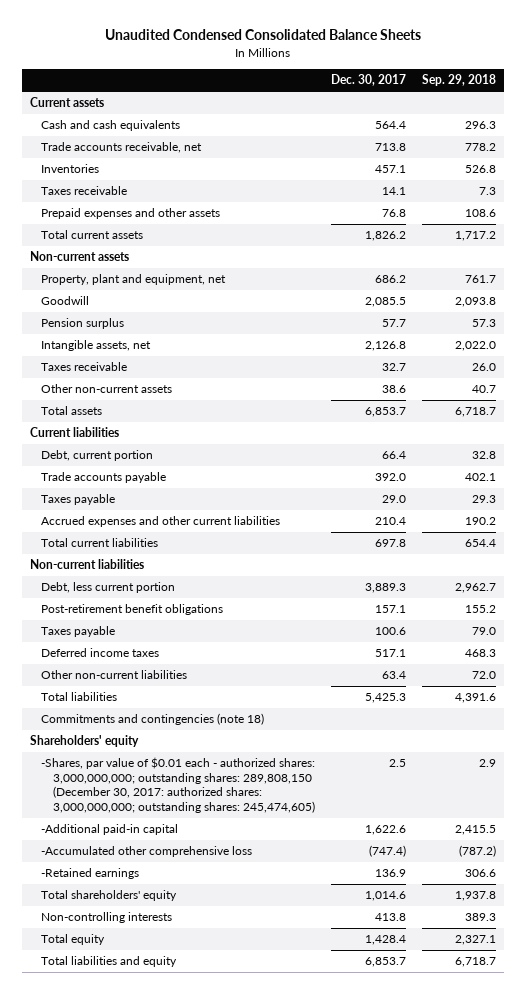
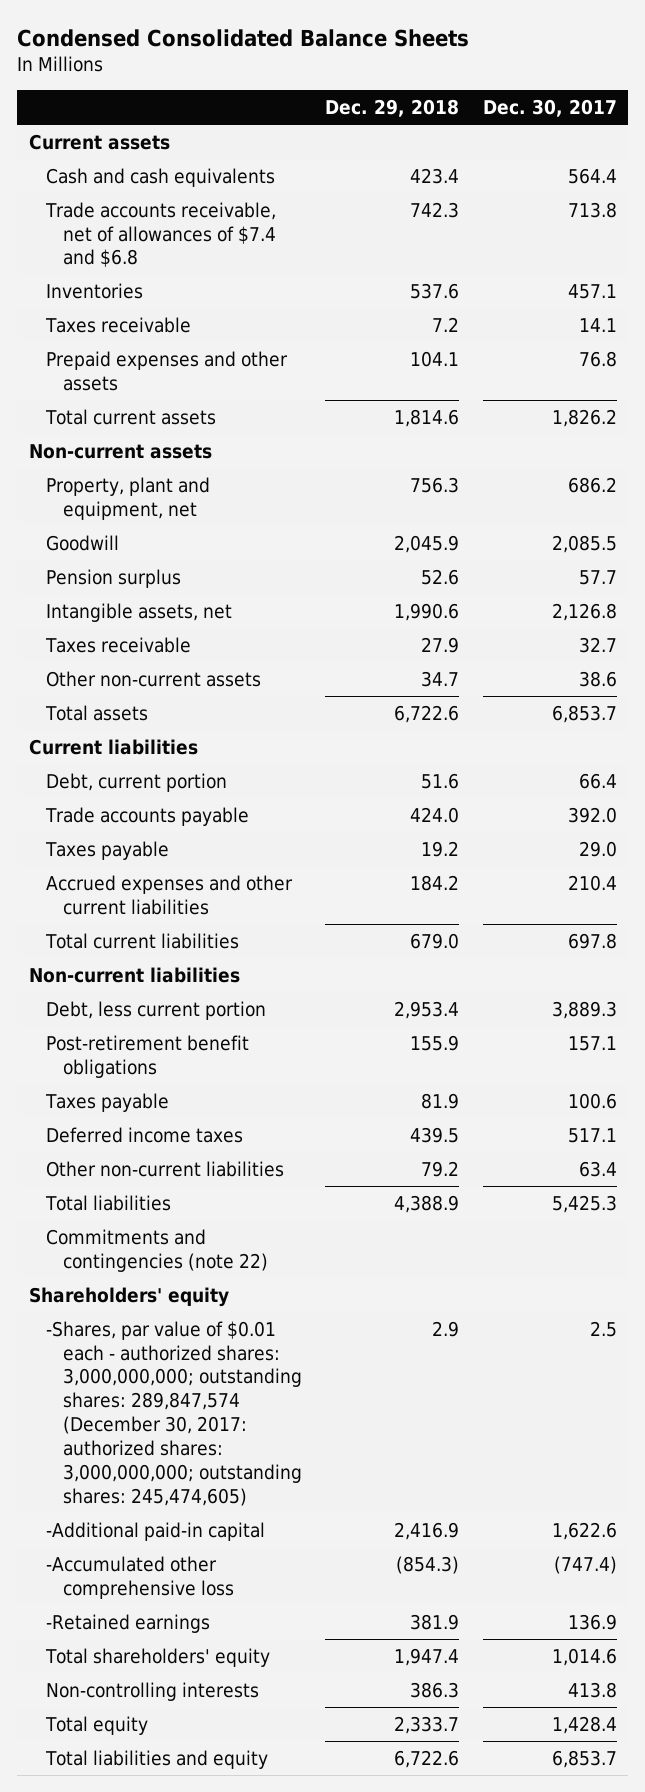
[104,29,421,41] Unaudited Condensed Consolidated Balance Sheets -> [17,29,470,48] Condensed Consolidated Balance Sheets
[421,74,496,87] Sep. 29, 2018 -> none
none -> [325,98,460,117] Dec. 29, 2018
[41,142,203,154] Trade accounts receivable, net -> [45,201,277,268] Trade accounts receivable, net of allowances of $7.4 and $6.8
[41,713,265,726] Commitments and contingencies (note 18) -> [46,1228,269,1272] Commitments and contingencies (note 22)
[41,757,316,813] -Shares, par value of $0.01 each - authorized shares: 3,000,000,000; outstanding shares: 289,808,150 (December 30, 2017: authorized shares: 3,000,000,000; outstanding shares: 245,474,605) -> [46,1320,303,1506] -Shares, par value of $0.01 each - authorized shares: 3,000,000,000; outstanding shares: 289,847,574 (December 30, 2017: authorized shares: 3,000,000,000; outstanding shares: 245,474,605)

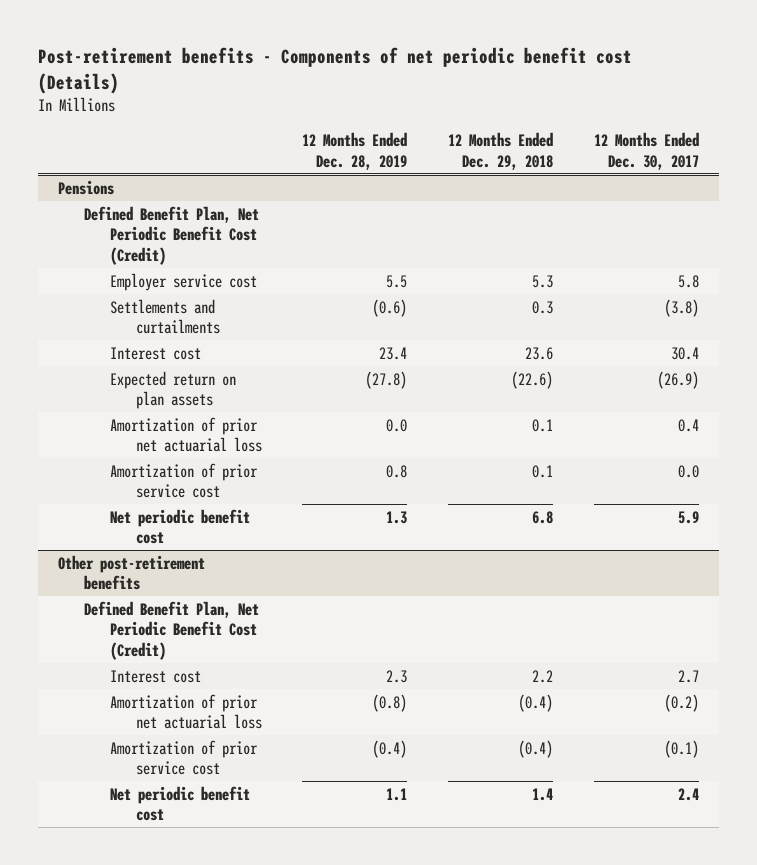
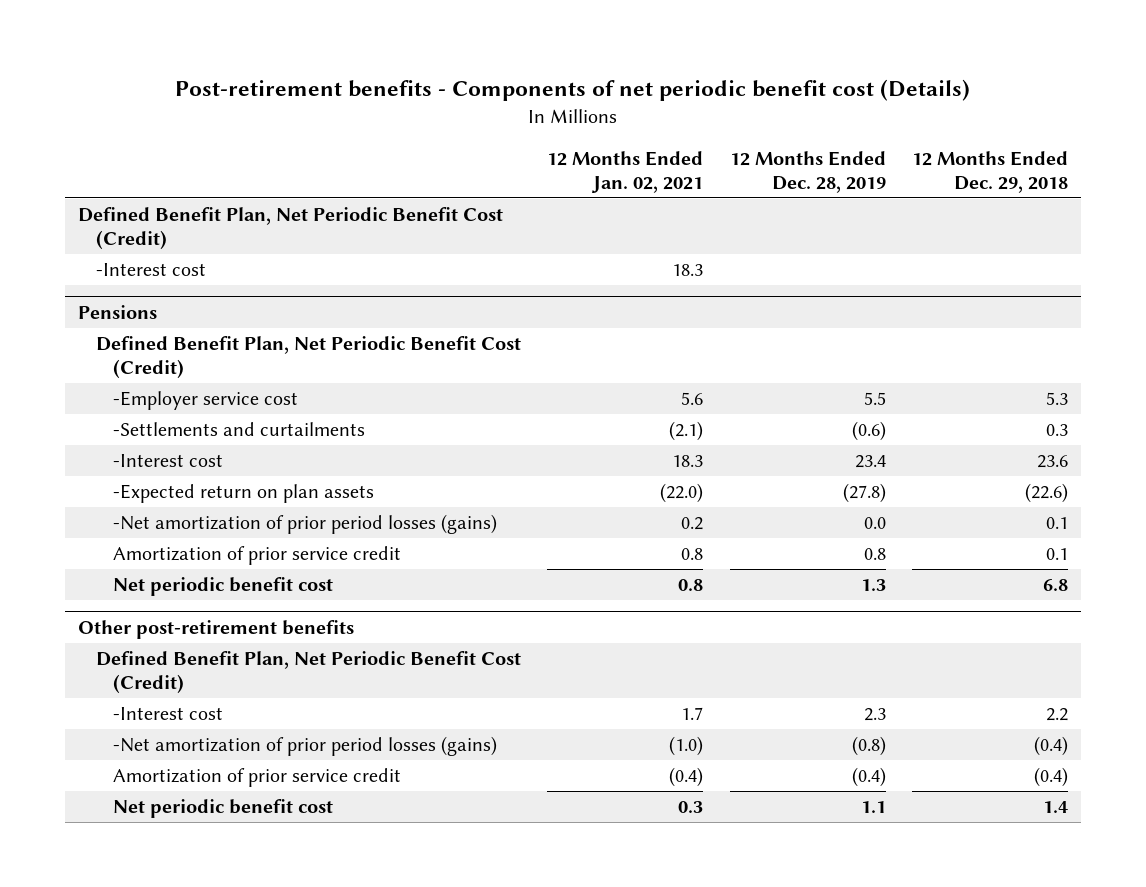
[593,132,699,170] 12 Months Ended Dec. 30, 2017 -> none
none -> [547,150,704,193] 12 Months Ended Jan. 02, 2021
none -> [78,206,504,250] Defined Benefit Plan, Net Periodic Benefit Cost (Credit)
none -> [95,262,206,276] -Interest cost
[109,272,257,291] Employer service cost -> [113,390,299,410] -Employer service cost
[109,298,220,335] Settlements and curtailments -> [113,421,366,436] -Settlements and curtailments
[109,346,201,360] Interest cost -> [113,453,224,467] -Interest cost
[109,370,236,410] Expected return on plan assets -> [113,483,375,503] -Expected return on plan assets
[109,416,262,453] Amortization of prior net actuarial loss -> [113,513,498,534] -Net amortization of prior period losses (gains)
[109,462,258,499] Amortization of prior service cost -> [113,545,402,565] Amortization of prior service credit
[109,669,201,683] Interest cost -> [113,706,224,720] -Interest cost
[109,693,262,730] Amortization of prior net actuarial loss -> [113,735,498,756] -Net amortization of prior period losses (gains)
[109,739,258,776] Amortization of prior service cost -> [113,767,402,787] Amortization of prior service credit

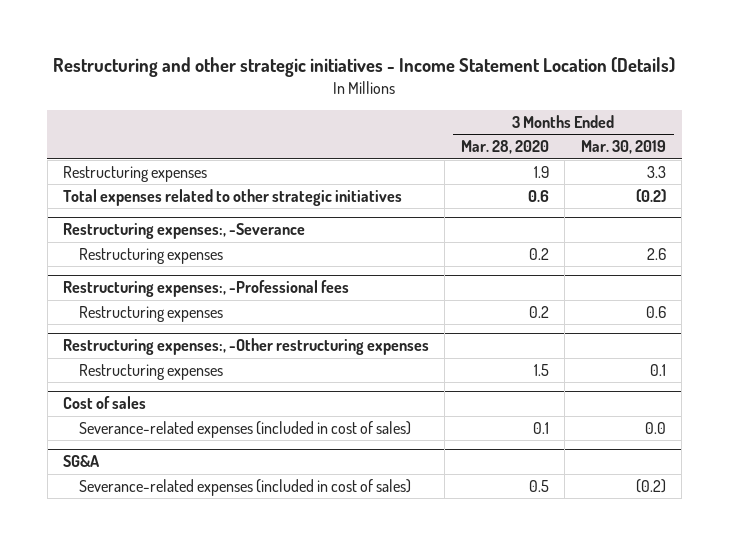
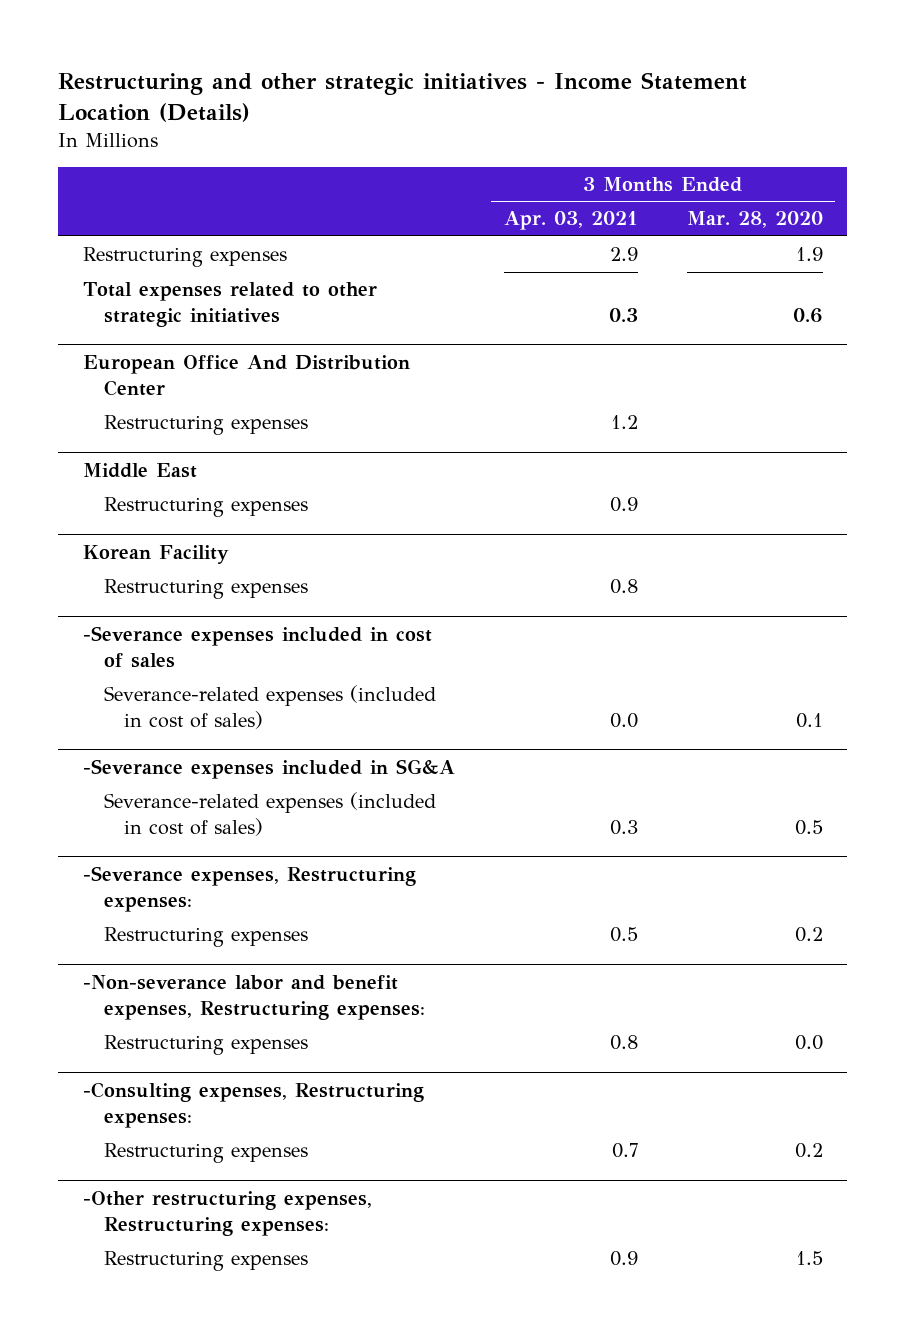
[580,140,666,155] Mar. 30, 2019 -> none
none -> [503,211,638,231] Apr. 03, 2021
none -> [82,354,410,396] European Office And Distribution Center
none -> [103,415,308,436] Restructuring expenses
none -> [82,462,197,478] Middle East
none -> [103,497,308,518] Restructuring expenses
none -> [82,544,229,564] Korean Facility
none -> [103,579,308,600] Restructuring expenses
none -> [82,625,432,668] -Severance expenses included in cost of sales
none -> [103,685,436,729] Severance-related expenses (included in cost of sales)
none -> [82,758,455,779] -Severance expenses included in SG&A
none -> [103,792,436,836] Severance-related expenses (included in cost of sales)
[63,223,306,240] Restructuring expenses:, -Severance -> [82,865,416,912] -Severance expenses, Restructuring expenses:
[63,280,350,298] Restructuring expenses:, -Professional fees -> none
none -> [82,974,425,1020] -Non-severance labor and benefit expenses, Restructuring expenses:
none -> [103,1035,308,1056] Restructuring expenses
none -> [82,1081,424,1128] -Consulting expenses, Restructuring expenses:
[63,338,430,356] Restructuring expenses:, -Other restructuring expenses -> [82,1190,372,1236] -Other restructuring expenses, Restructuring expenses:
[63,396,147,410] Cost of sales -> none
[78,421,411,439] Severance-related expenses (included in cost of sales) -> none
[63,455,101,468] SG&A -> none
[78,479,411,497] Severance-related expenses (included in cost of sales) -> none

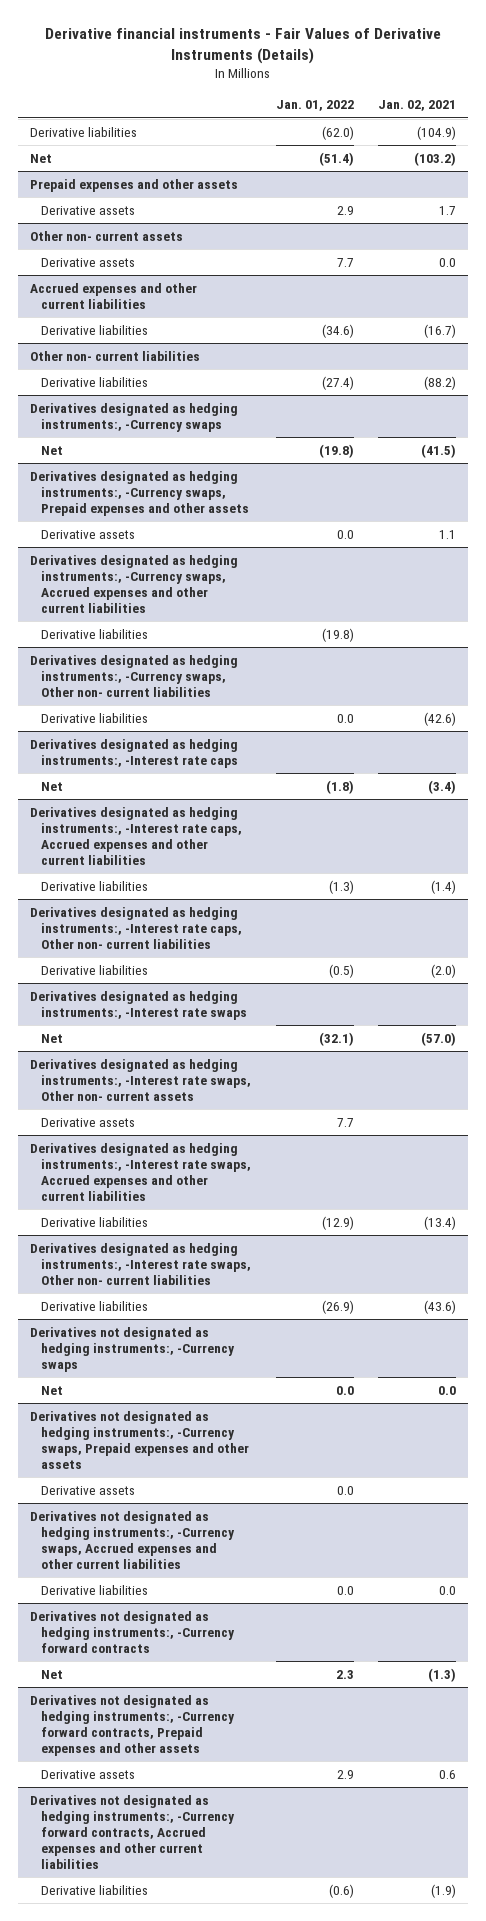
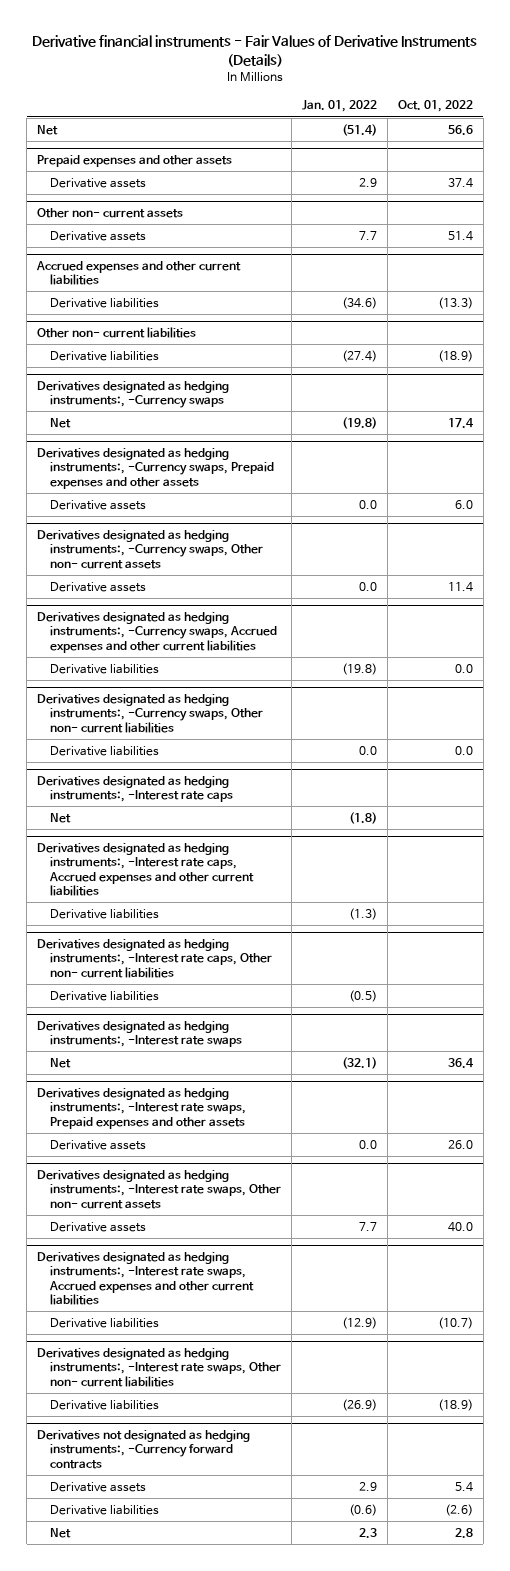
[378,100,457,112] Jan. 02, 2021 -> none
none -> [397,100,473,113] Oct. 01, 2022
[29,126,137,137] Derivative liabilities -> none
none -> [37,530,264,569] Derivatives designated as hedging instruments:, -Currency swaps, Other non- current assets
none -> [50,581,147,592] Derivative assets
none -> [37,1088,247,1129] Derivatives designated as hedging instruments:, -Interest rate swaps, Prepaid expenses and other assets
none -> [50,1139,147,1150] Derivative assets
[29,1326,236,1372] Derivatives not designated as hedging instruments:, -Currency swaps -> none
[41,1385,64,1395] Net -> none
[29,1410,250,1469] Derivatives not designated as hedging instruments:, -Currency swaps, Prepaid expenses and other assets -> none
[41,1485,136,1495] Derivative assets -> none
[29,1510,236,1569] Derivatives not designated as hedging instruments:, -Currency swaps, Accrued expenses and other current liabilities -> none
[41,1584,149,1595] Derivative liabilities -> none
[29,1694,236,1756] Derivatives not designated as hedging instruments:, -Currency forward contracts, Prepaid expenses and other assets -> none
[29,1794,236,1869] Derivatives not designated as hedging instruments:, -Currency forward contracts, Accrued expenses and other current liabilities -> none
[41,1669,64,1679] Net -> [50,1527,72,1538] Net

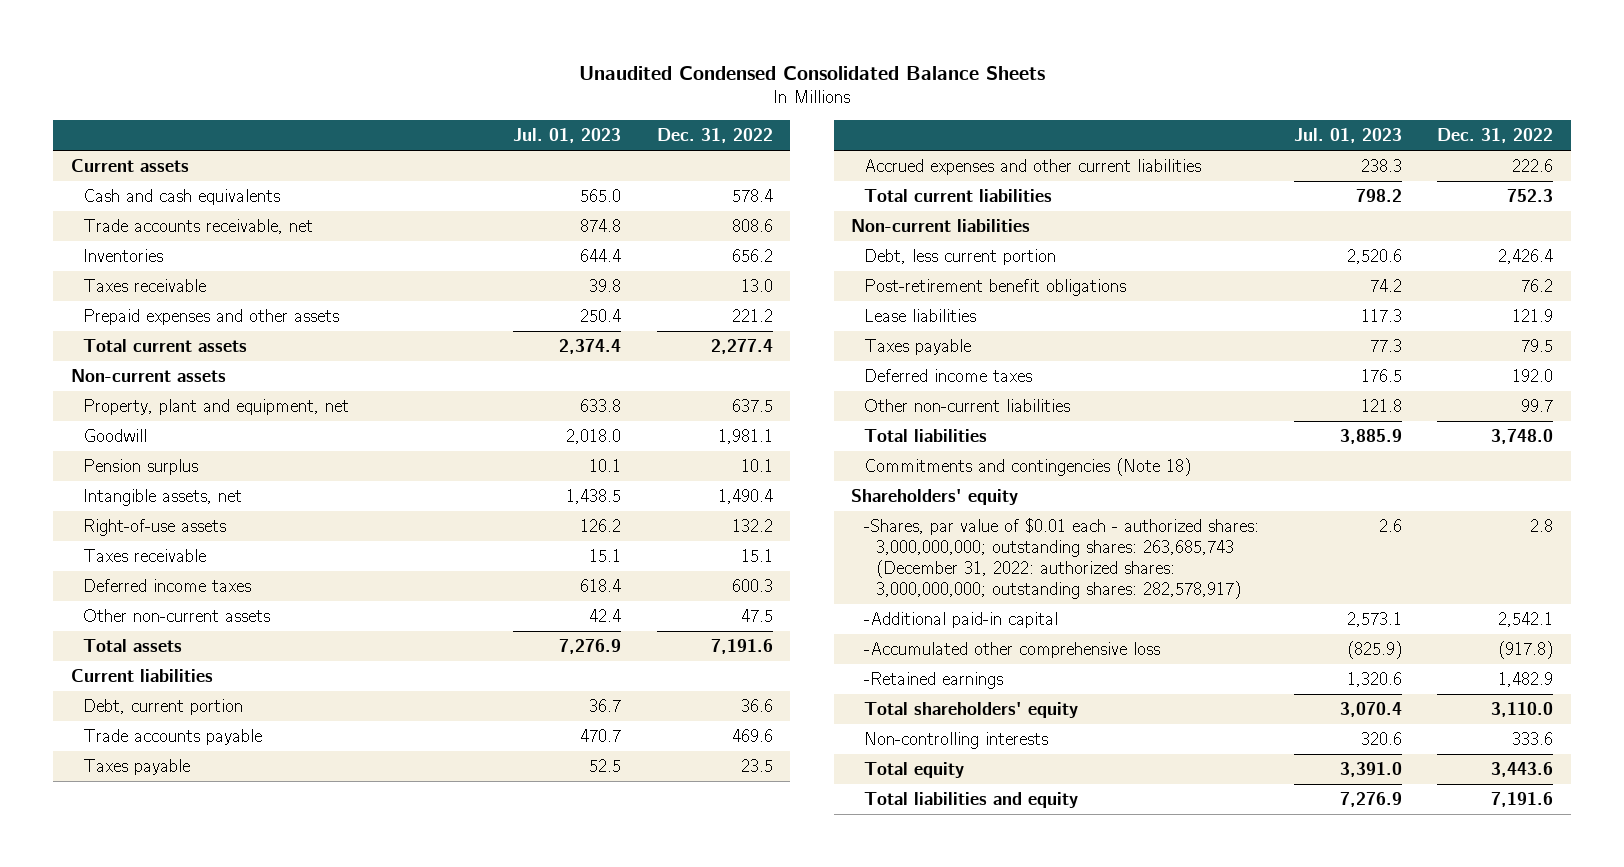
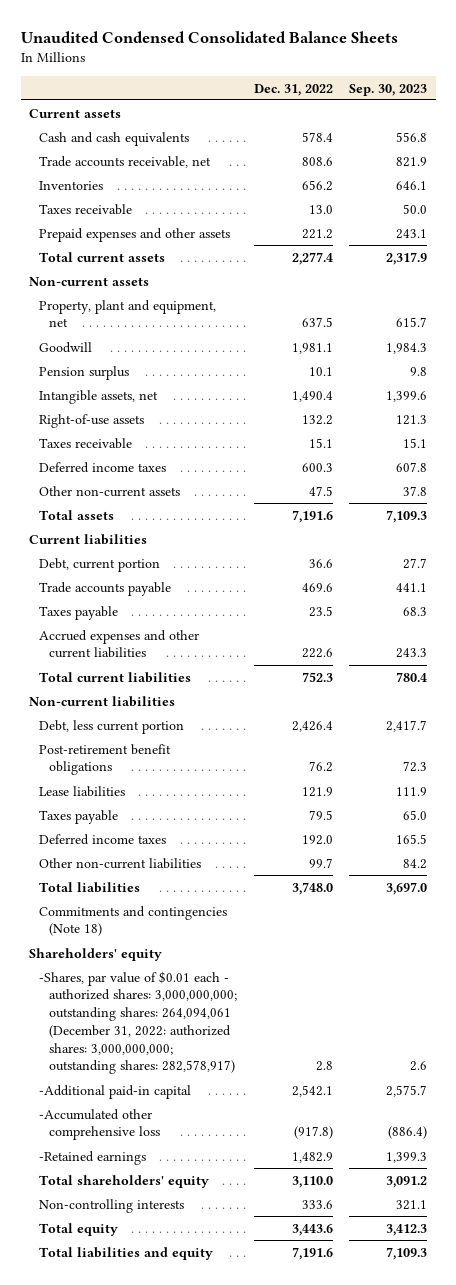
[513,128,622,144] Jul. 01, 2023 -> none
none -> [349,83,428,96] Sep. 30, 2023
[863,517,1259,599] -Shares, par value of $0.01 each - authorized shares: 3,000,000,000; outstanding shares: 263,685,743 (December 31, 2022: authorized shares: 3,000,000,000; outstanding shares: 282,578,917) -> [39,970,238,1075] -Shares, par value of $0.01 each - authorized shares: 3,000,000,000; outstanding shares: 264,094,061 (December 31, 2022: authorized shares: 3,000,000,000; outstanding shares: 282,578,917)

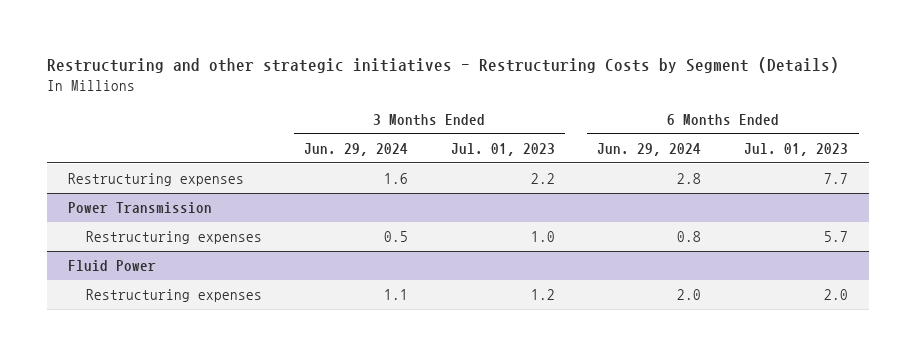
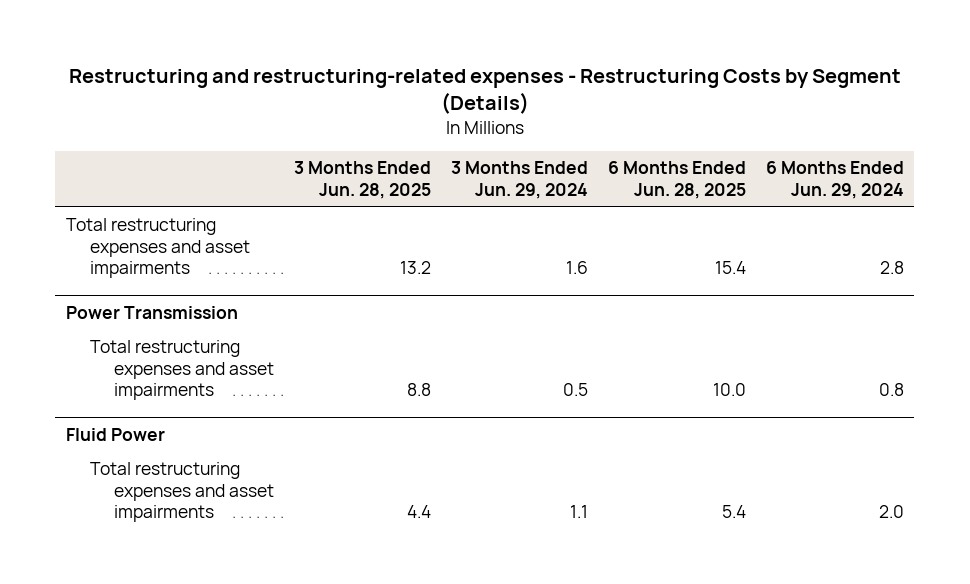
[46,56,839,73] Restructuring and other strategic initiatives - Restructuring Costs by Segment (Details) -> [68,68,901,114] Restructuring and restructuring-related expenses - Restructuring Costs by Segment (Details)
[450,142,555,156] Jul. 01, 2023 -> none
[744,142,849,156] Jul. 01, 2023 -> none
none -> [293,161,431,199] 3 Months Ended Jun. 28, 2025
none -> [608,161,747,199] 6 Months Ended Jun. 28, 2025
[68,173,245,187] Restructuring expenses -> [65,218,250,279] Total restructuring expenses and asset impairments
[85,231,262,245] Restructuring expenses -> none
none -> [89,340,274,401] Total restructuring expenses and asset impairments
[85,289,262,303] Restructuring expenses -> [89,462,274,523] Total restructuring expenses and asset impairments

